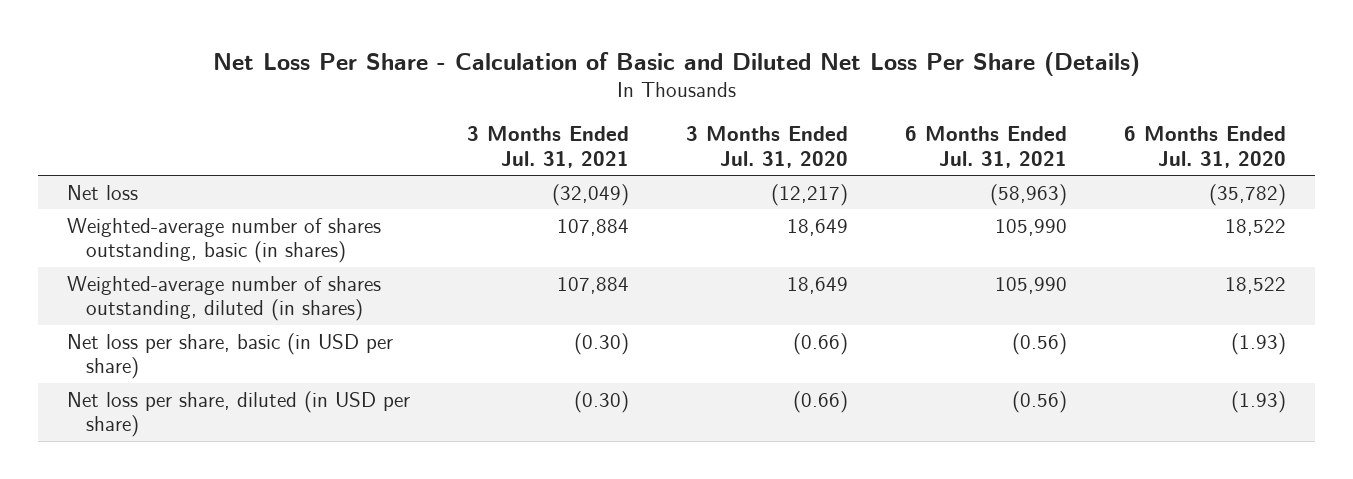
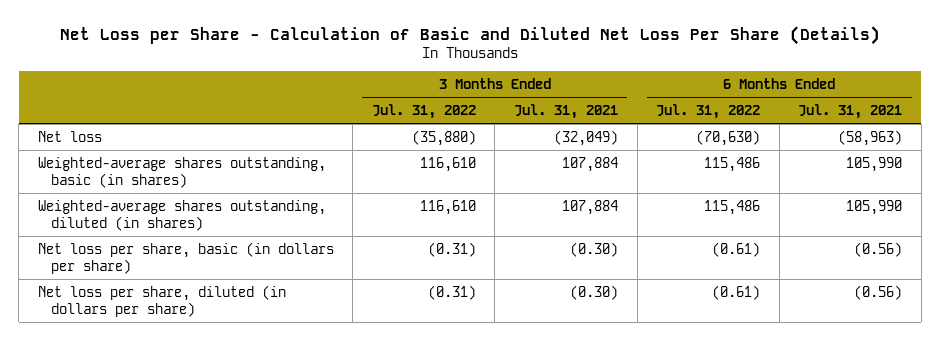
[212,51,1140,76] Net Loss Per Share - Calculation of Basic and Diluted Net Loss Per Share (Details) -> [59,25,880,45] Net Loss per Share - Calculation of Basic and Diluted Net Loss Per Share (Details)
[686,126,849,168] 3 Months Ended Jul. 31, 2020 -> none
[1124,126,1287,168] 6 Months Ended Jul. 31, 2020 -> none
none -> [371,103,476,119] Jul. 31, 2022
none -> [656,103,761,119] Jul. 31, 2022
[66,217,381,264] Weighted-average number of shares outstanding, basic (in shares) -> [37,156,326,189] Weighted-average shares outstanding, basic (in shares)
[66,275,381,322] Weighted-average number of shares outstanding, diluted (in shares) -> [37,199,326,232] Weighted-average shares outstanding, diluted (in shares)
[66,332,393,380] Net loss per share, basic (in USD per share) -> [37,241,334,275] Net loss per share, basic (in dollars per share)
[66,390,410,438] Net loss per share, diluted (in USD per share) -> [37,284,286,318] Net loss per share, diluted (in dollars per share)

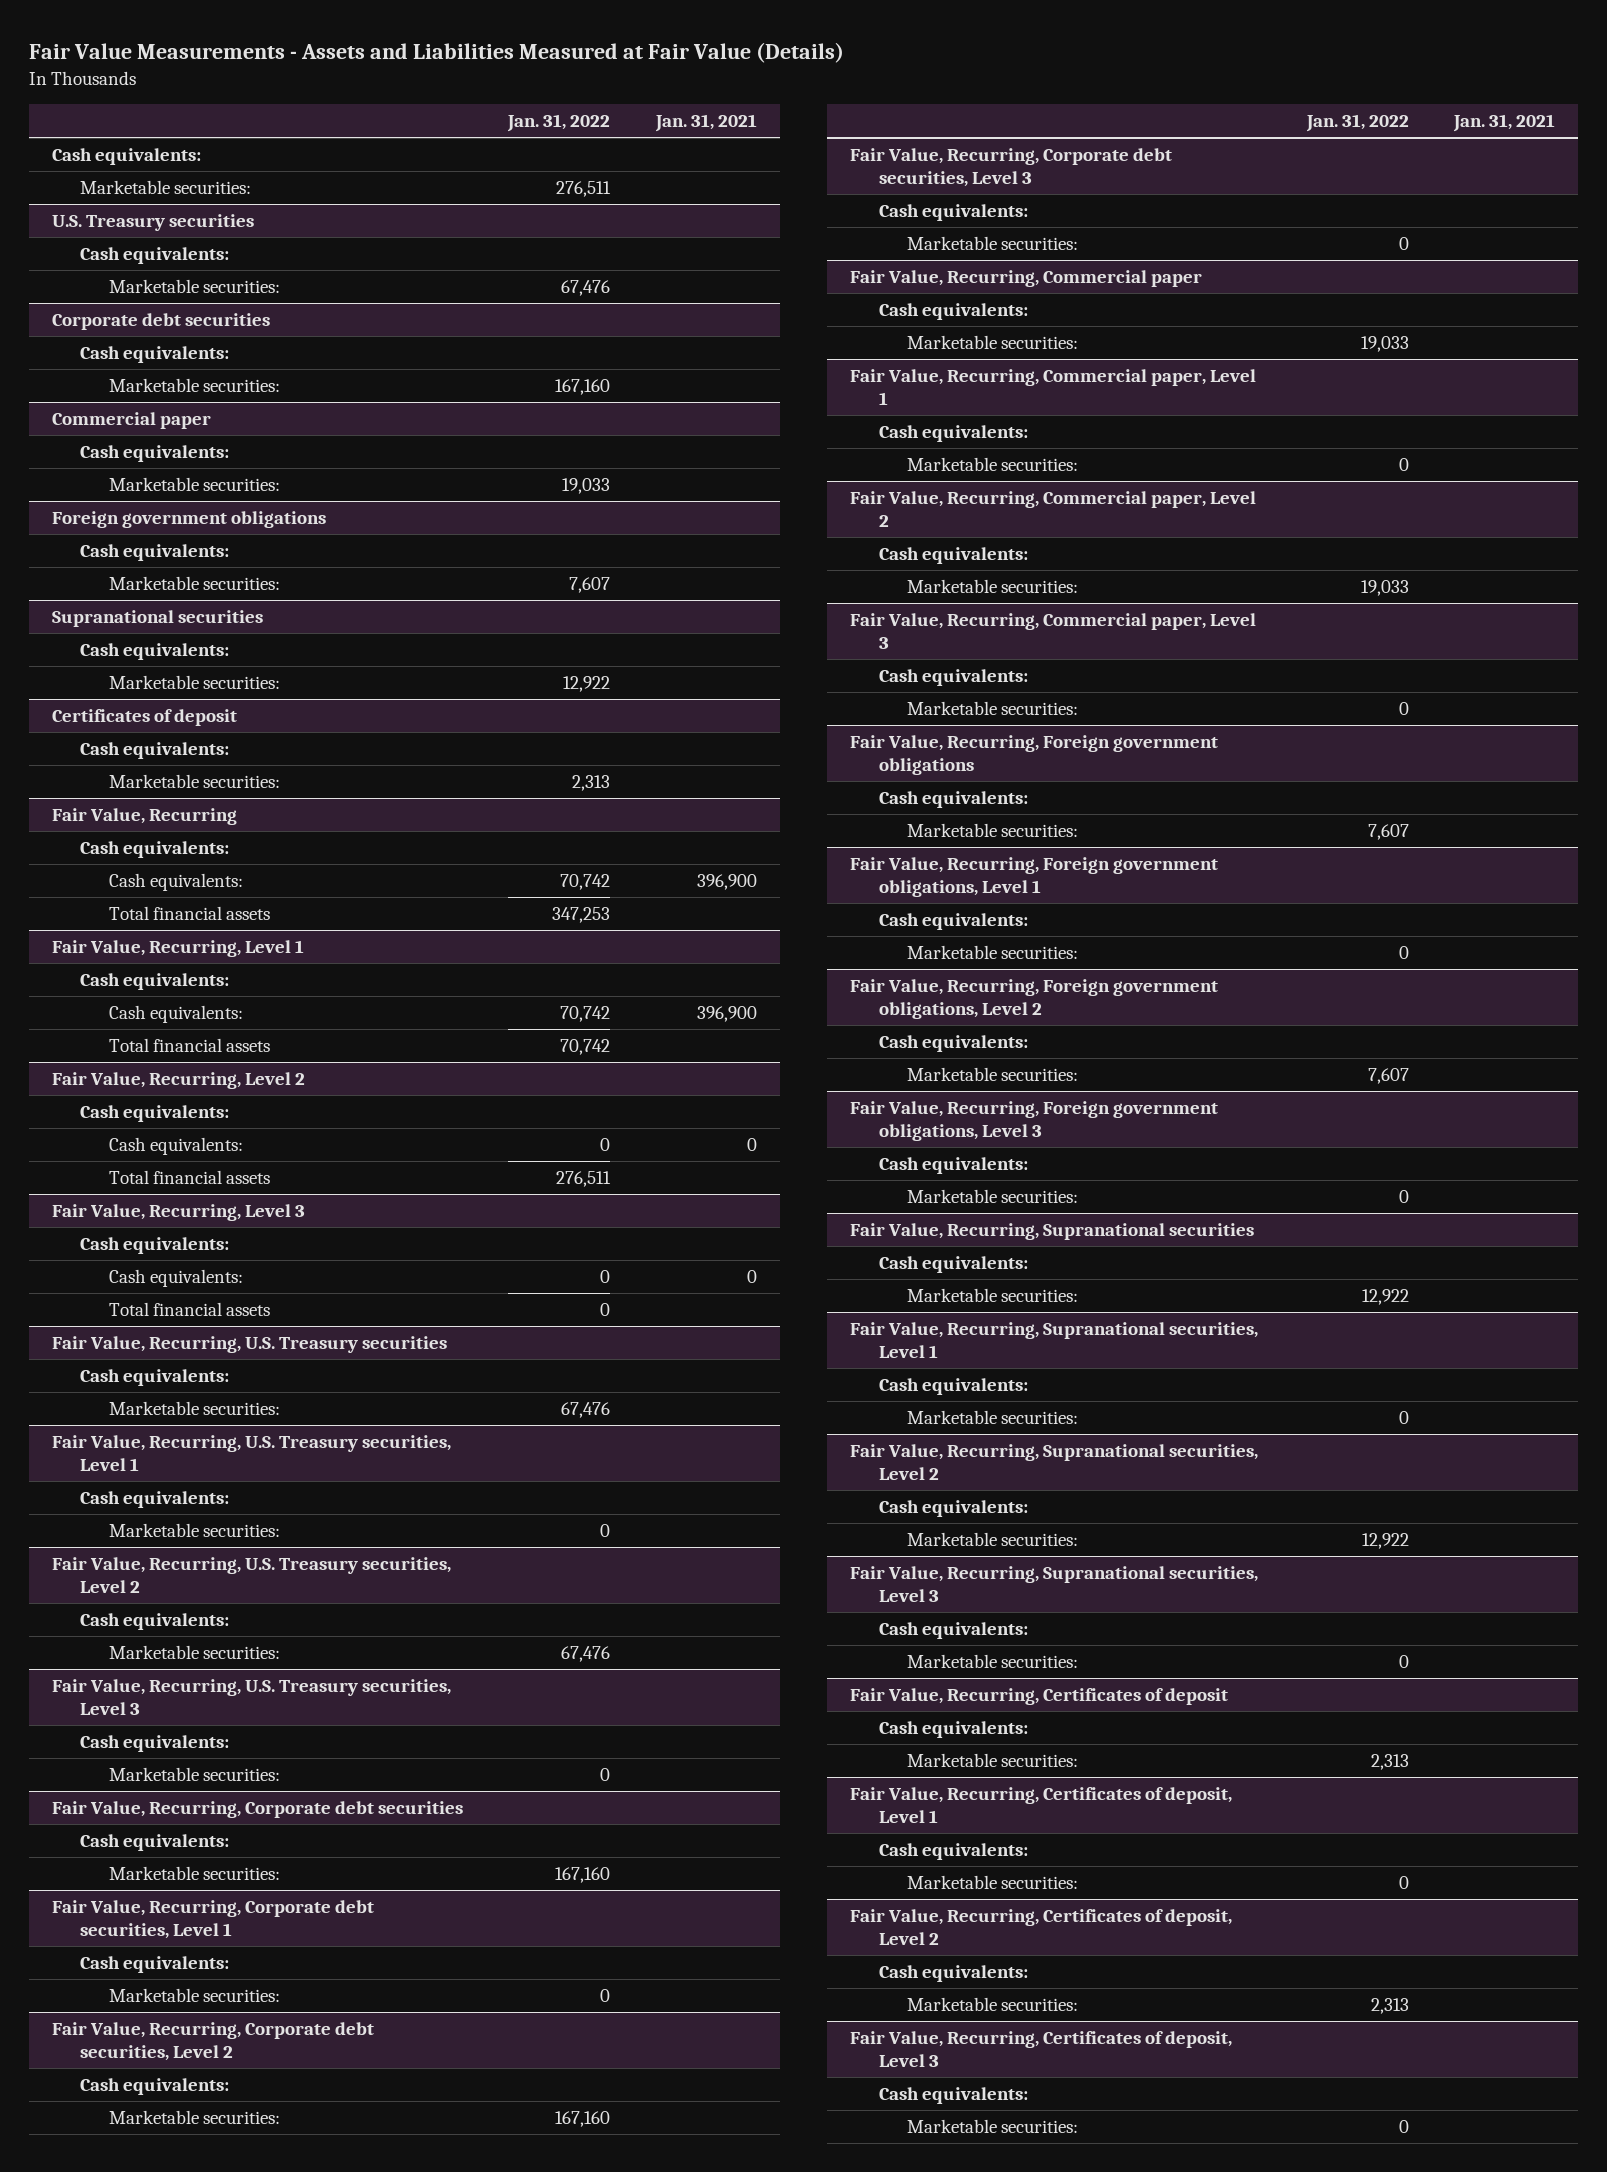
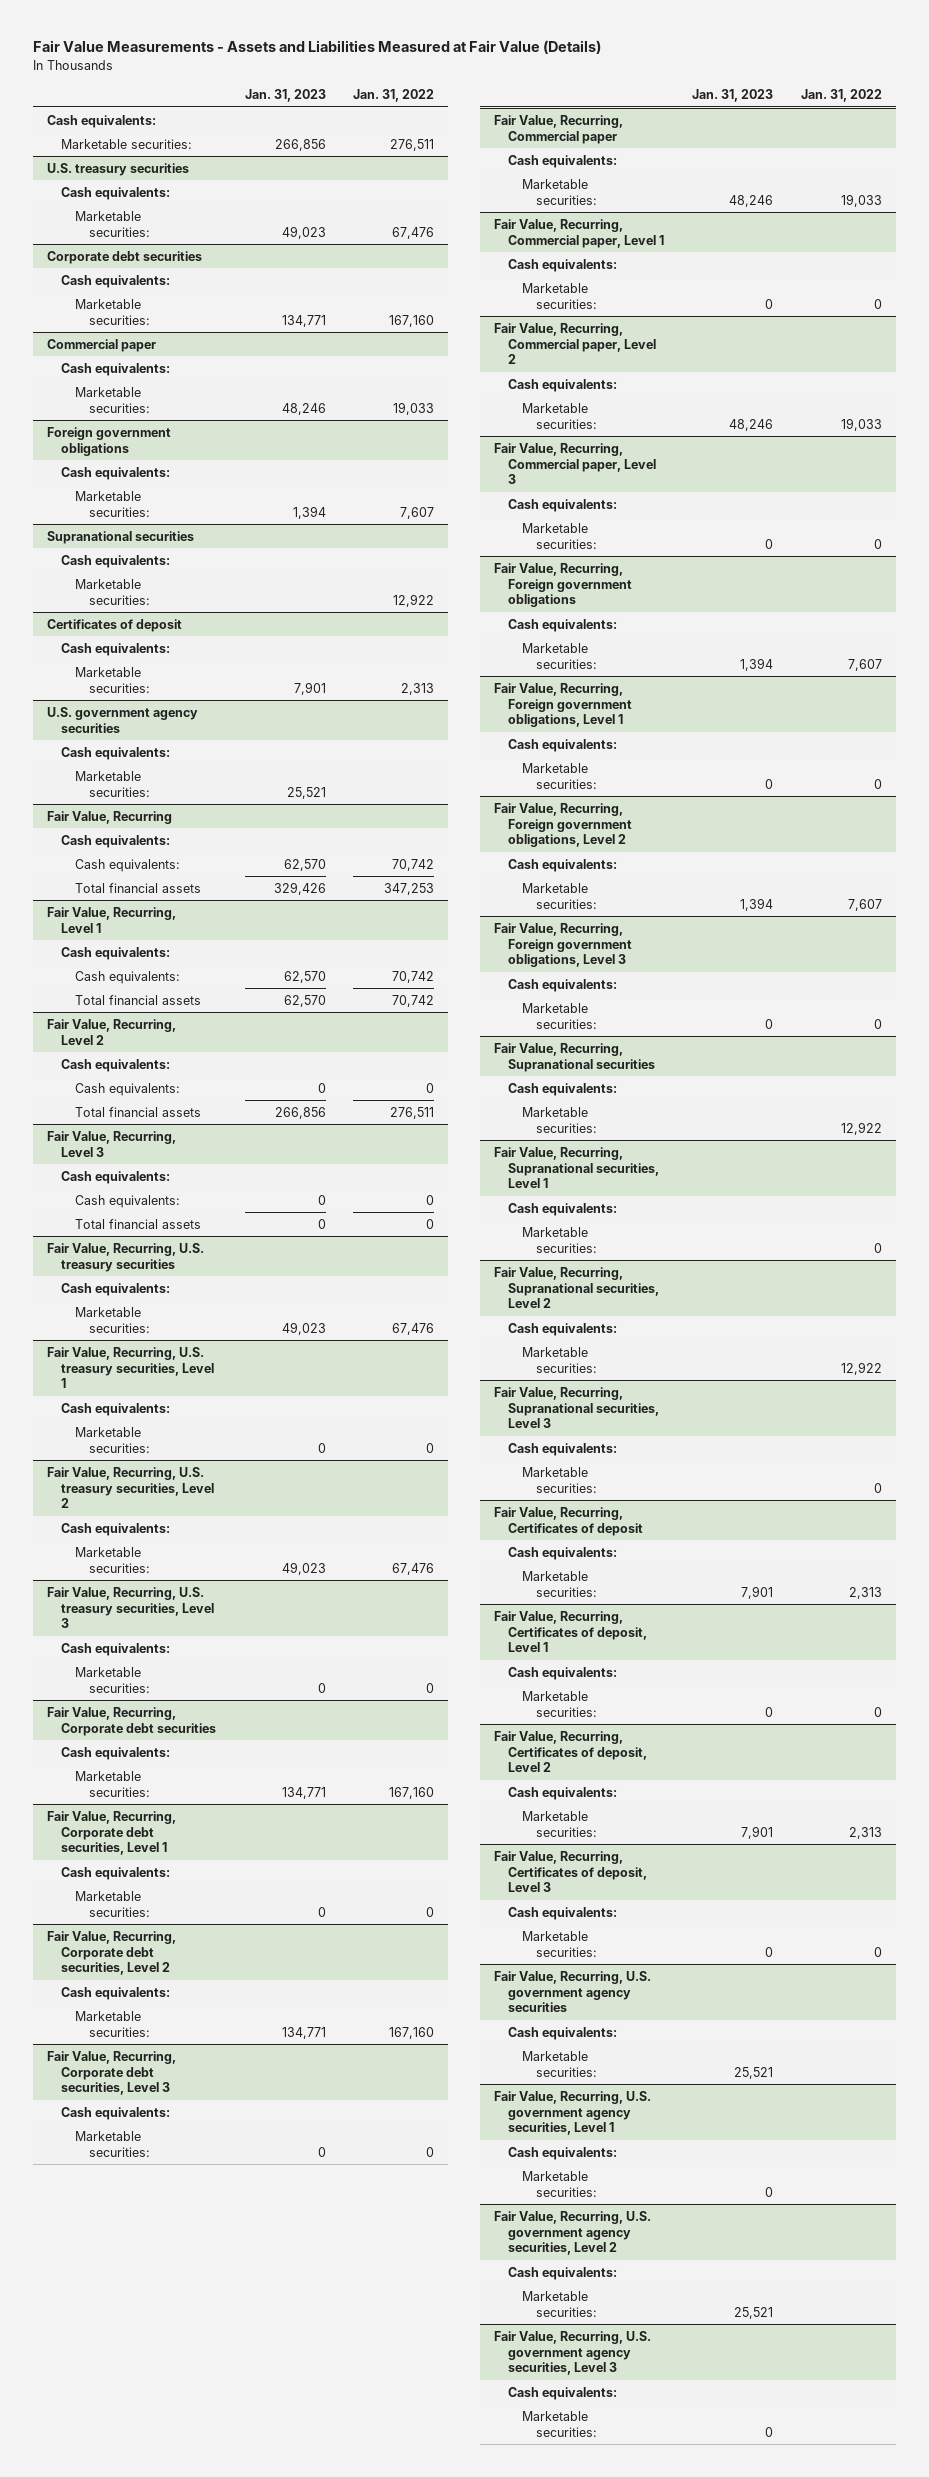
[654,113,757,132] Jan. 31, 2021 -> none
none -> [244,89,326,103] Jan. 31, 2023
[51,214,254,232] U.S. Treasury securities -> [46,162,189,176] U.S. treasury securities
none -> [46,706,198,733] U.S. government agency securities
none -> [60,746,170,760] Cash equivalents:
none -> [74,770,150,797] Marketable securities:
[51,1336,447,1354] Fair Value, Recurring, U.S. Treasury securities -> [46,1242,204,1272] Fair Value, Recurring, U.S. treasury securities
[51,1435,451,1472] Fair Value, Recurring, U.S. Treasury securities, Level 1 -> [46,1346,214,1389] Fair Value, Recurring, U.S. treasury securities, Level 1
[51,1557,451,1594] Fair Value, Recurring, U.S. Treasury securities, Level 2 -> [46,1466,214,1509] Fair Value, Recurring, U.S. treasury securities, Level 2
[51,1679,451,1716] Fair Value, Recurring, U.S. Treasury securities, Level 3 -> [46,1586,214,1629] Fair Value, Recurring, U.S. treasury securities, Level 3
none -> [494,1970,652,2013] Fair Value, Recurring, U.S. government agency securities
none -> [508,2026,618,2040] Cash equivalents:
none -> [522,2050,598,2077] Marketable securities:
none -> [494,2090,652,2136] Fair Value, Recurring, U.S. government agency securities, Level 1
none -> [508,2146,618,2160] Cash equivalents:
none -> [522,2170,598,2197] Marketable securities:
none -> [494,2210,652,2256] Fair Value, Recurring, U.S. government agency securities, Level 2
none -> [508,2266,618,2280] Cash equivalents:
none -> [522,2290,598,2317] Marketable securities:
none -> [494,2330,652,2376] Fair Value, Recurring, U.S. government agency securities, Level 3
none -> [508,2386,618,2400] Cash equivalents:
none -> [522,2410,598,2437] Marketable securities:

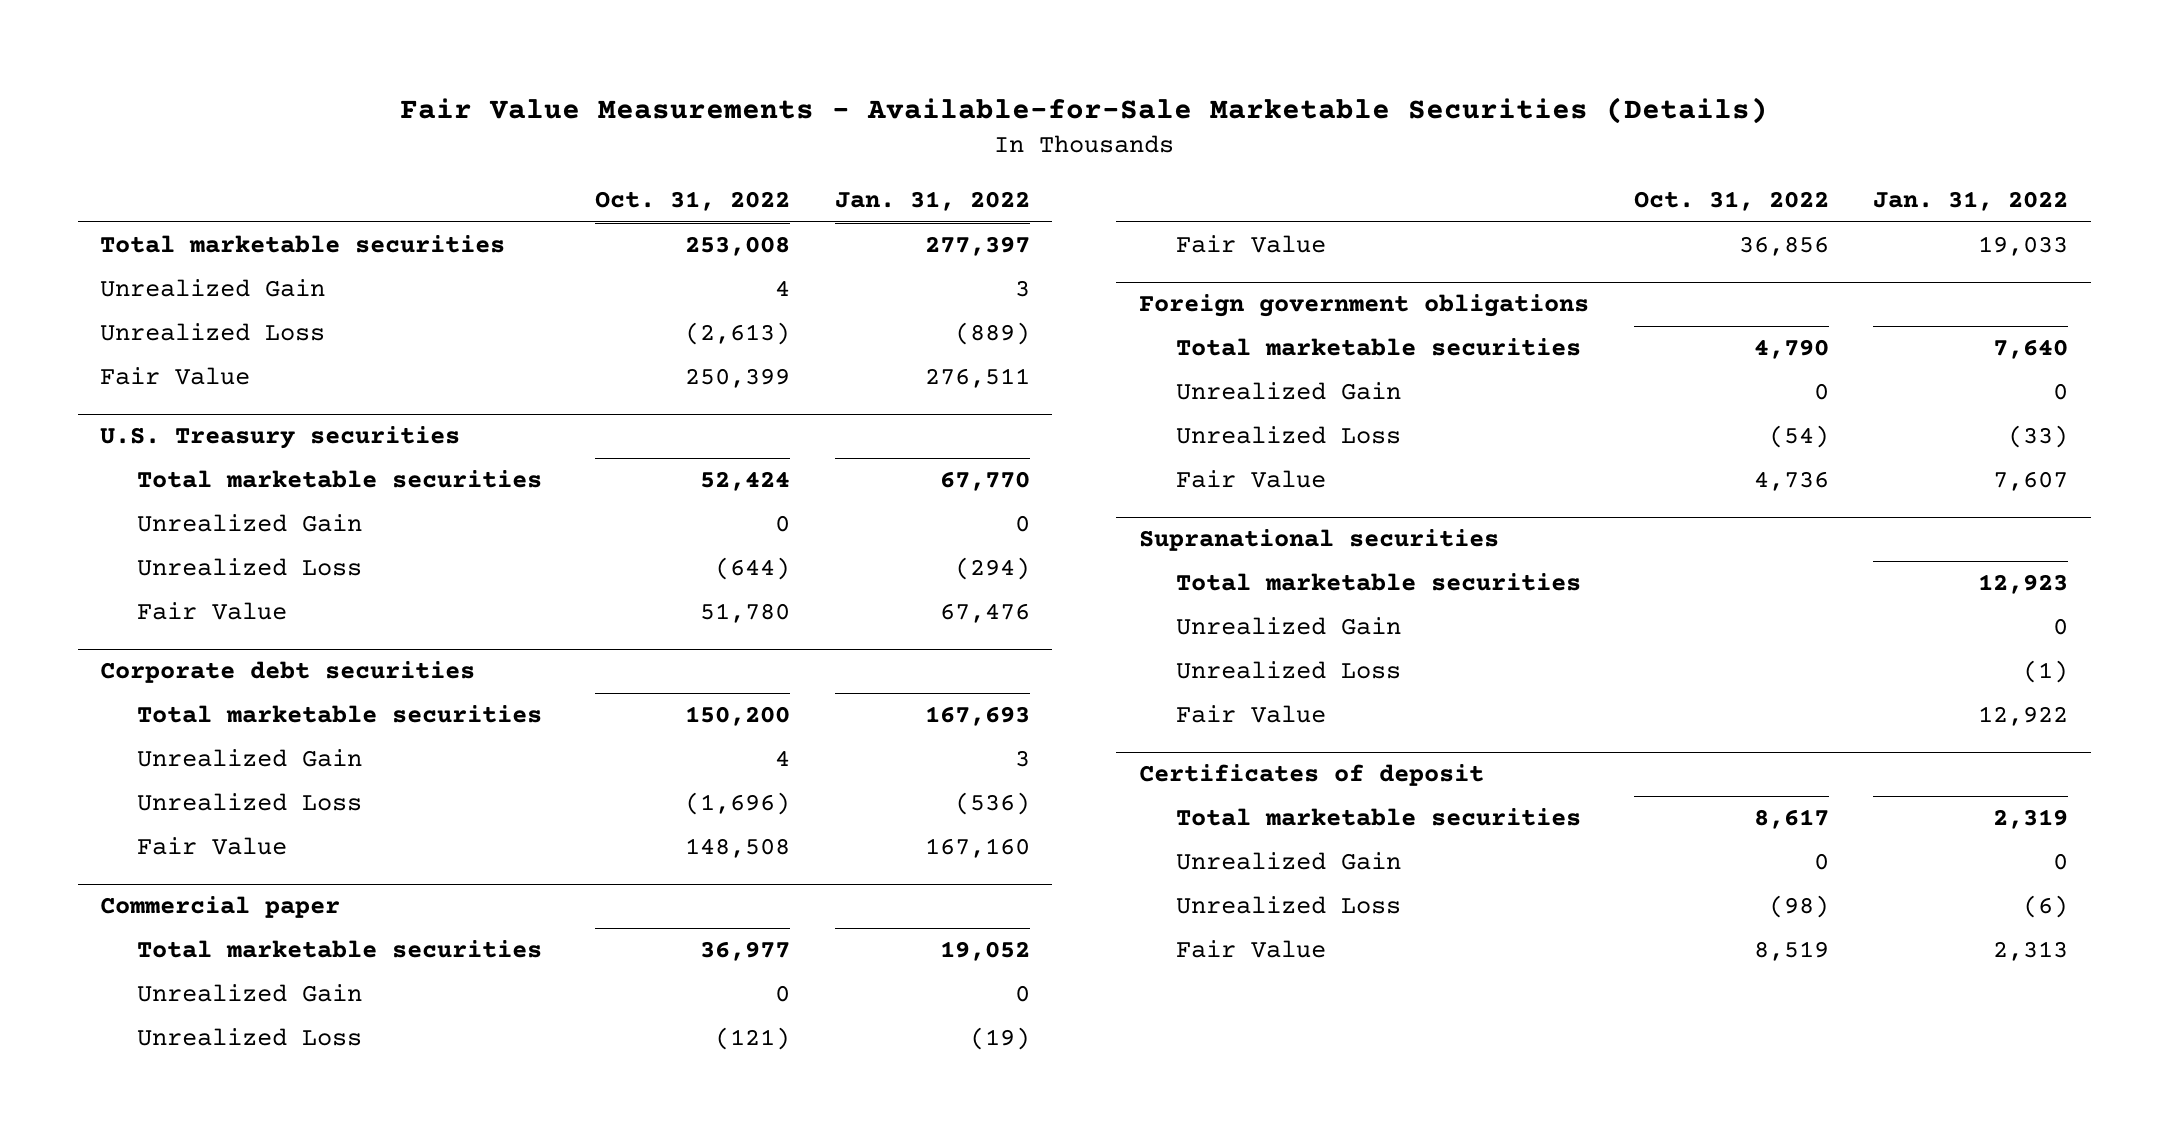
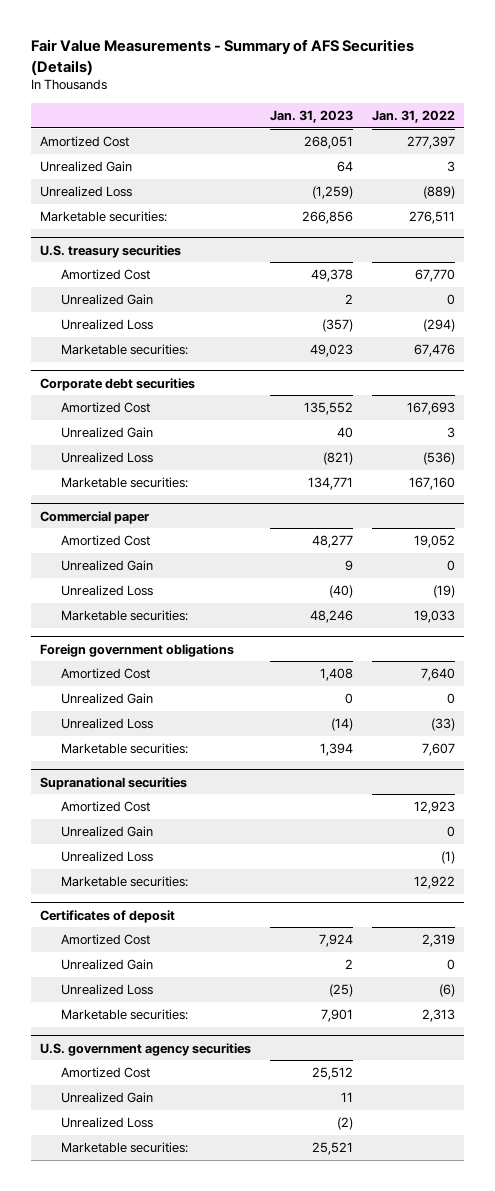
[400,96,1769,124] Fair Value Measurements - Available-for-Sale Marketable Securities (Details) -> [30,39,414,75] Fair Value Measurements - Summary of AFS Securities (Details)
[595,191,791,212] Oct. 31, 2022 -> none
none -> [270,109,354,123] Jan. 31, 2023
[100,235,506,254] Total marketable securities -> [40,136,130,148] Amortized Cost
[100,367,251,386] Fair Value -> [40,211,168,223] Marketable securities:
[100,426,461,450] U.S. Treasury securities -> [40,244,182,258] U.S. treasury securities
[137,470,543,489] Total marketable securities -> [60,269,150,281] Amortized Cost
[137,602,288,621] Fair Value -> [60,344,188,356] Marketable securities:
[137,705,543,724] Total marketable securities -> [60,402,150,414] Amortized Cost
[137,837,288,856] Fair Value -> [60,477,188,489] Marketable securities:
[137,940,543,959] Total marketable securities -> [60,535,150,547] Amortized Cost
[1175,235,1326,254] Fair Value -> [60,610,188,622] Marketable securities:
[1175,338,1581,357] Total marketable securities -> [60,668,150,680] Amortized Cost
[1175,470,1326,489] Fair Value -> [60,743,188,755] Marketable securities:
[1175,573,1581,592] Total marketable securities -> [60,801,150,813] Amortized Cost
[1175,705,1326,724] Fair Value -> [60,876,188,888] Marketable securities:
[1175,808,1581,827] Total marketable securities -> [60,934,150,946] Amortized Cost
[1175,940,1326,959] Fair Value -> [60,1009,188,1021] Marketable securities:
none -> [40,1042,252,1056] U.S. government agency securities
none -> [60,1067,150,1079] Amortized Cost
none -> [60,1092,153,1104] Unrealized Gain
none -> [60,1117,153,1129] Unrealized Loss
none -> [60,1142,188,1154] Marketable securities:

